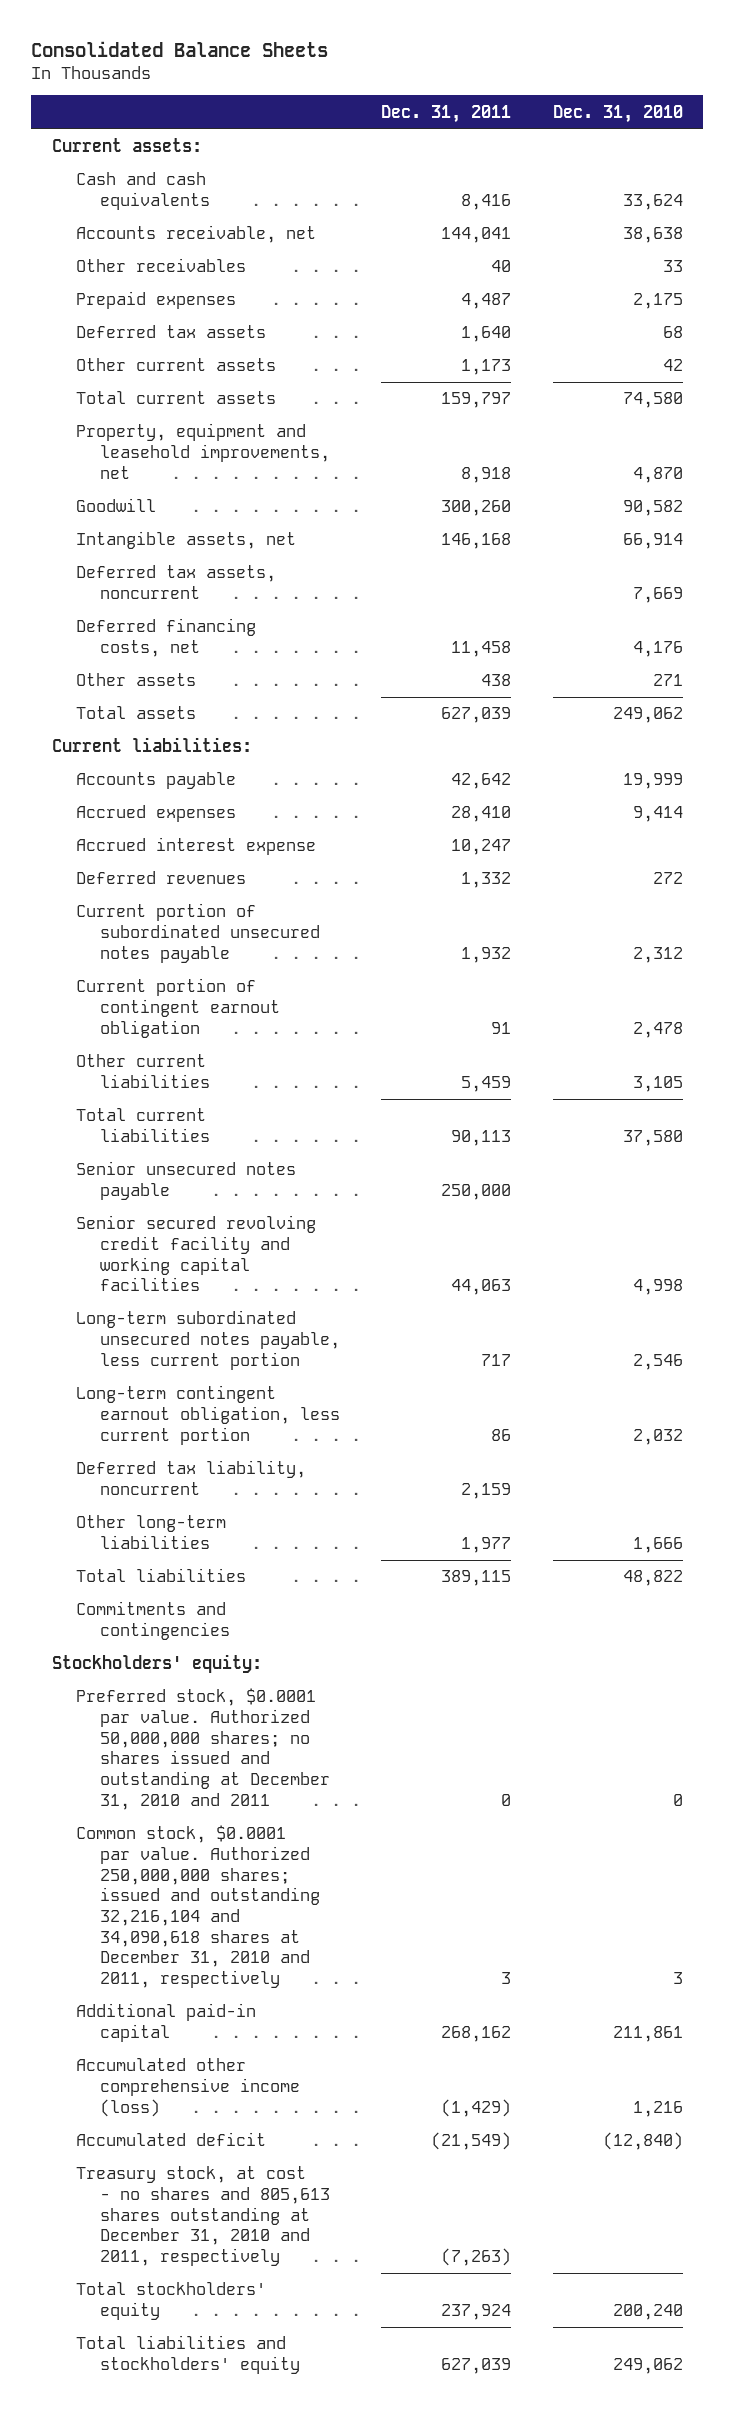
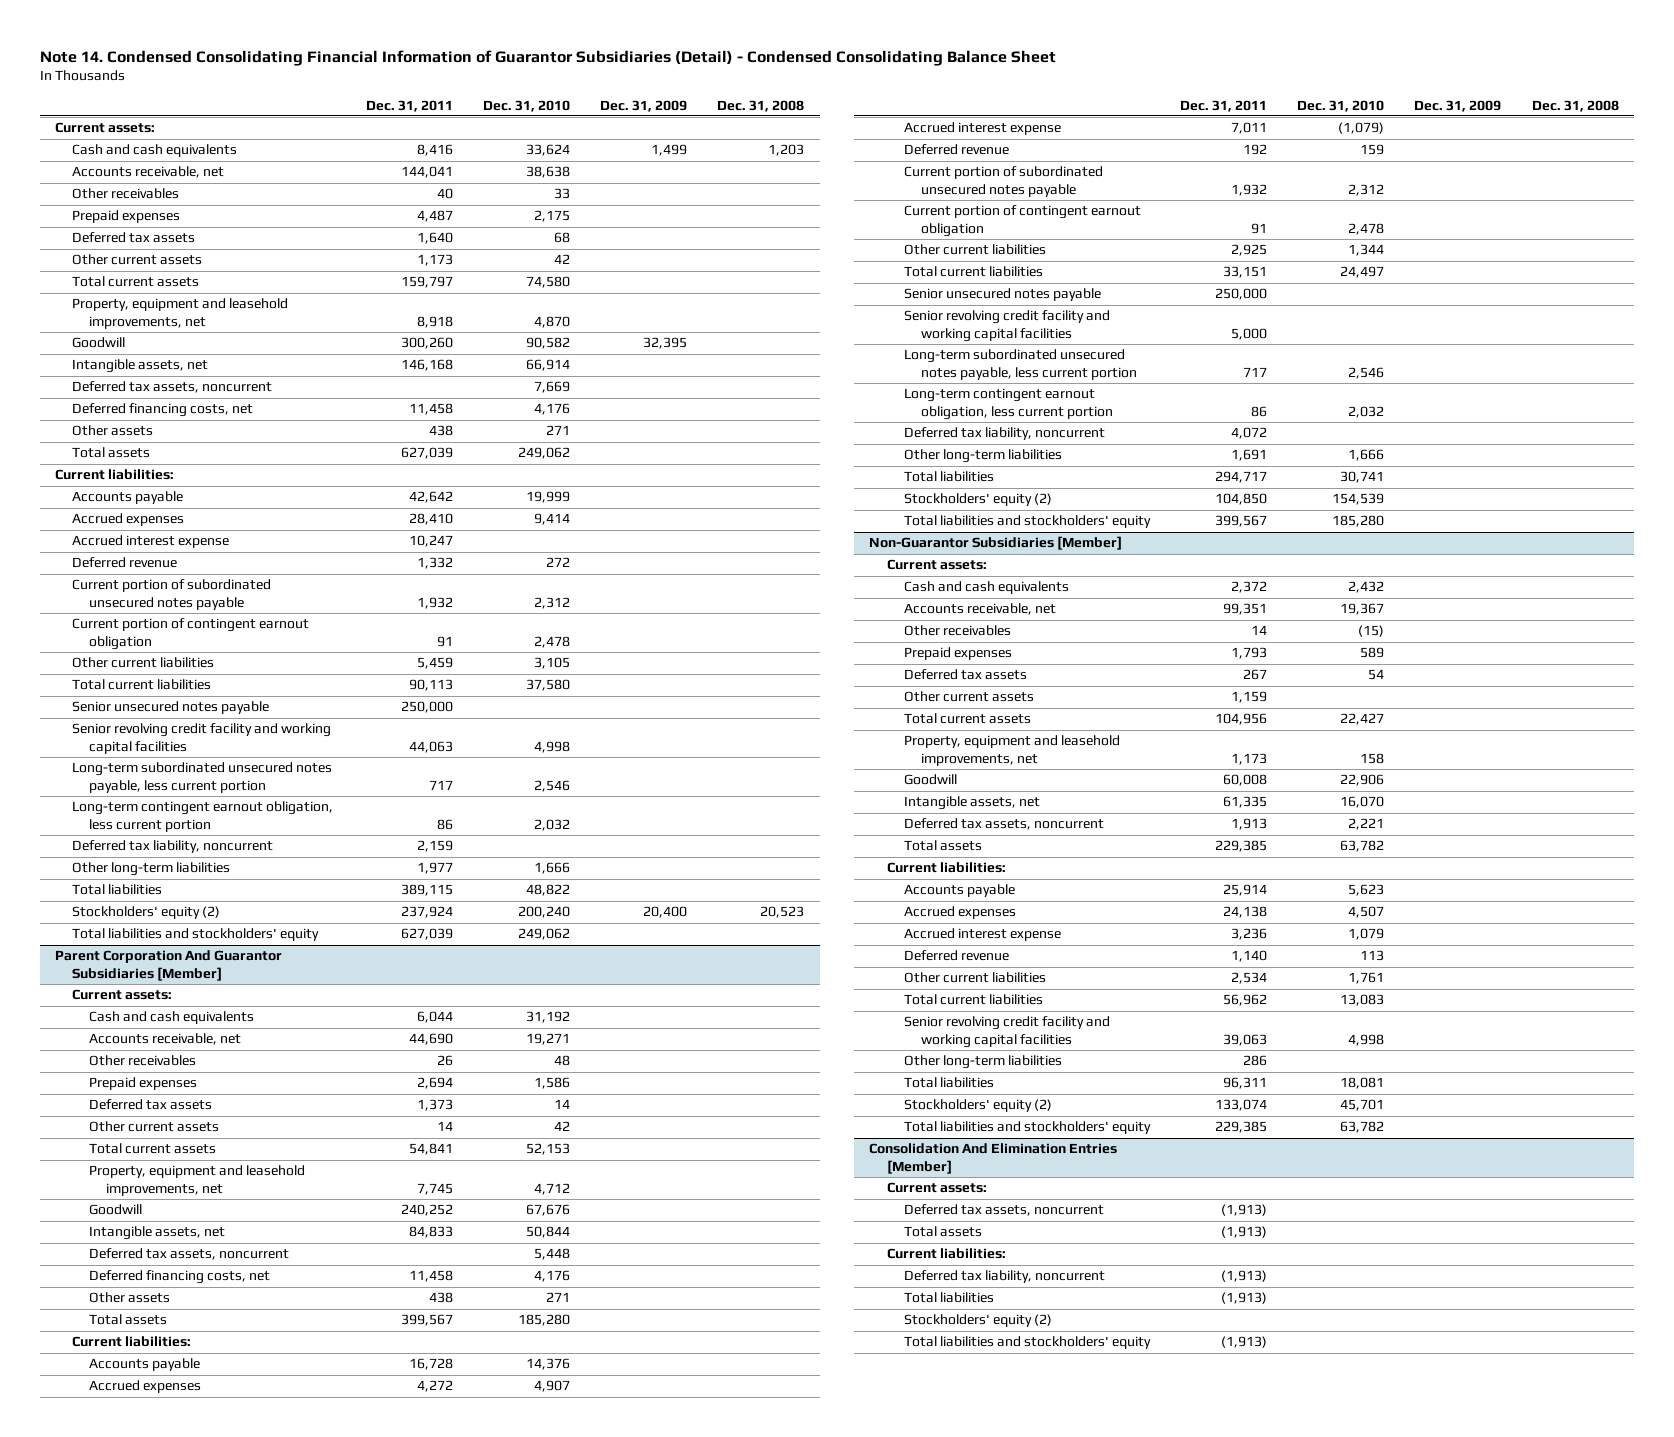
[31,40,329,57] Consolidated Balance Sheets -> [40,49,1057,66] Note 14. Condensed Consolidating Financial Information of Guarantor Subsidiaries (Detail) - Condensed Consolidating Balance Sheet
none -> [600,99,688,112] Dec. 31, 2009
none -> [717,99,805,112] Dec. 31, 2008
[76,871,247,885] Deferred revenues -> [72,557,178,569] Deferred revenue
[76,1215,317,1292] Senior secured revolving credit facility and working capital facilities -> [72,723,332,755] Senior revolving credit facility and working capital facilities
[76,1601,231,1641] Commitments and contingencies -> none
[51,1654,262,1674] Stockholders' equity: -> none
[76,1688,331,1810] Preferred stock, $0.0001 par value. Authorized 50,000,000 shares; no shares issued and outstanding at December 31, 2010 and 2011 -> none
[76,1825,321,1988] Common stock, $0.0001 par value. Authorized 250,000,000 shares; issued and outstanding 32,216,104 and 34,090,618 shares at December 31, 2010 and 2011, respectively -> none
[76,2003,257,2043] Additional paid-in capital -> none
[76,2058,301,2117] Accumulated other comprehensive income (loss) -> none
[76,2132,267,2147] Accumulated deficit -> none
[76,2166,331,2266] Treasury stock, at cost - no shares and 805,613 shares outstanding at December 31, 2010 and 2011, respectively -> none
[76,2282,267,2321] Total stockholders' equity -> [72,906,221,920] Stockholders' equity (2)
none -> [55,950,283,982] Parent Corporation And Guarantor Subsidiaries [Member]
none -> [72,989,173,1001] Current assets:
none -> [89,1011,255,1025] Cash and cash equivalents
none -> [89,1033,242,1046] Accounts receivable, net
none -> [89,1055,197,1067] Other receivables
none -> [89,1077,198,1091] Prepaid expenses
none -> [89,1099,213,1111] Deferred tax assets
none -> [89,1121,220,1133] Other current assets
none -> [89,1143,217,1155] Total current assets
none -> [89,1165,306,1197] Property, equipment and leasehold improvements, net
none -> [89,1204,143,1216] Goodwill
none -> [89,1226,226,1241] Intangible assets, net
none -> [89,1248,290,1261] Deferred tax assets, noncurrent
none -> [89,1270,271,1285] Deferred financing costs, net
none -> [89,1292,171,1304] Other assets
none -> [89,1314,168,1326] Total assets
none -> [72,1336,192,1348] Current liabilities:
none -> [89,1358,201,1372] Accounts payable
none -> [89,1380,202,1394] Accrued expenses
none -> [903,122,1061,136] Accrued interest expense
none -> [903,144,1009,156] Deferred revenue
none -> [903,166,1103,198] Current portion of subordinated unsecured notes payable
none -> [903,205,1141,238] Current portion of contingent earnout obligation
none -> [903,244,1046,256] Other current liabilities
none -> [903,266,1043,278] Total current liabilities
none -> [903,288,1101,302] Senior unsecured notes payable
none -> [903,310,1110,343] Senior revolving credit facility and working capital facilities
none -> [903,349,1137,381] Long-term subordinated unsecured notes payable, less current portion
none -> [903,388,1113,421] Long-term contingent earnout obligation, less current portion
none -> [903,427,1105,441] Deferred tax liability, noncurrent
none -> [903,449,1062,464] Other long-term liabilities
none -> [903,471,994,483] Total liabilities
none -> [903,493,1052,507] Stockholders' equity (2)
none -> [903,515,1151,529] Total liabilities and stockholders' equity
none -> [869,536,1123,551] Non-Guarantor Subsidiaries [Member]
none -> [886,559,987,571] Current assets:
none -> [903,581,1069,595] Cash and cash equivalents
none -> [903,603,1056,616] Accounts receivable, net
none -> [903,625,1011,637] Other receivables
none -> [903,647,1012,661] Prepaid expenses
none -> [903,669,1027,681] Deferred tax assets
none -> [903,691,1034,703] Other current assets
none -> [903,713,1031,725] Total current assets
none -> [903,735,1120,767] Property, equipment and leasehold improvements, net
none -> [903,774,957,786] Goodwill
none -> [903,796,1040,811] Intangible assets, net
none -> [903,818,1104,831] Deferred tax assets, noncurrent
none -> [903,840,982,852] Total assets
none -> [886,862,1006,874] Current liabilities:
none -> [903,884,1015,898] Accounts payable
none -> [903,906,1016,920] Accrued expenses
none -> [903,928,1061,942] Accrued interest expense
none -> [903,950,1009,962] Deferred revenue
none -> [903,972,1046,984] Other current liabilities
none -> [903,994,1043,1006] Total current liabilities
none -> [903,1016,1110,1049] Senior revolving credit facility and working capital facilities
none -> [903,1055,1062,1070] Other long-term liabilities
none -> [903,1077,994,1089] Total liabilities
none -> [903,1099,1052,1113] Stockholders' equity (2)
none -> [903,1121,1151,1135] Total liabilities and stockholders' equity
none -> [869,1143,1118,1175] Consolidation And Elimination Entries [Member]
none -> [886,1182,987,1194] Current assets:
none -> [903,1204,1104,1217] Deferred tax assets, noncurrent
none -> [903,1226,982,1238] Total assets
none -> [886,1248,1006,1260] Current liabilities:
none -> [903,1270,1105,1284] Deferred tax liability, noncurrent
none -> [903,1292,994,1304] Total liabilities
none -> [903,1314,1052,1328] Stockholders' equity (2)
none -> [903,1336,1151,1350] Total liabilities and stockholders' equity

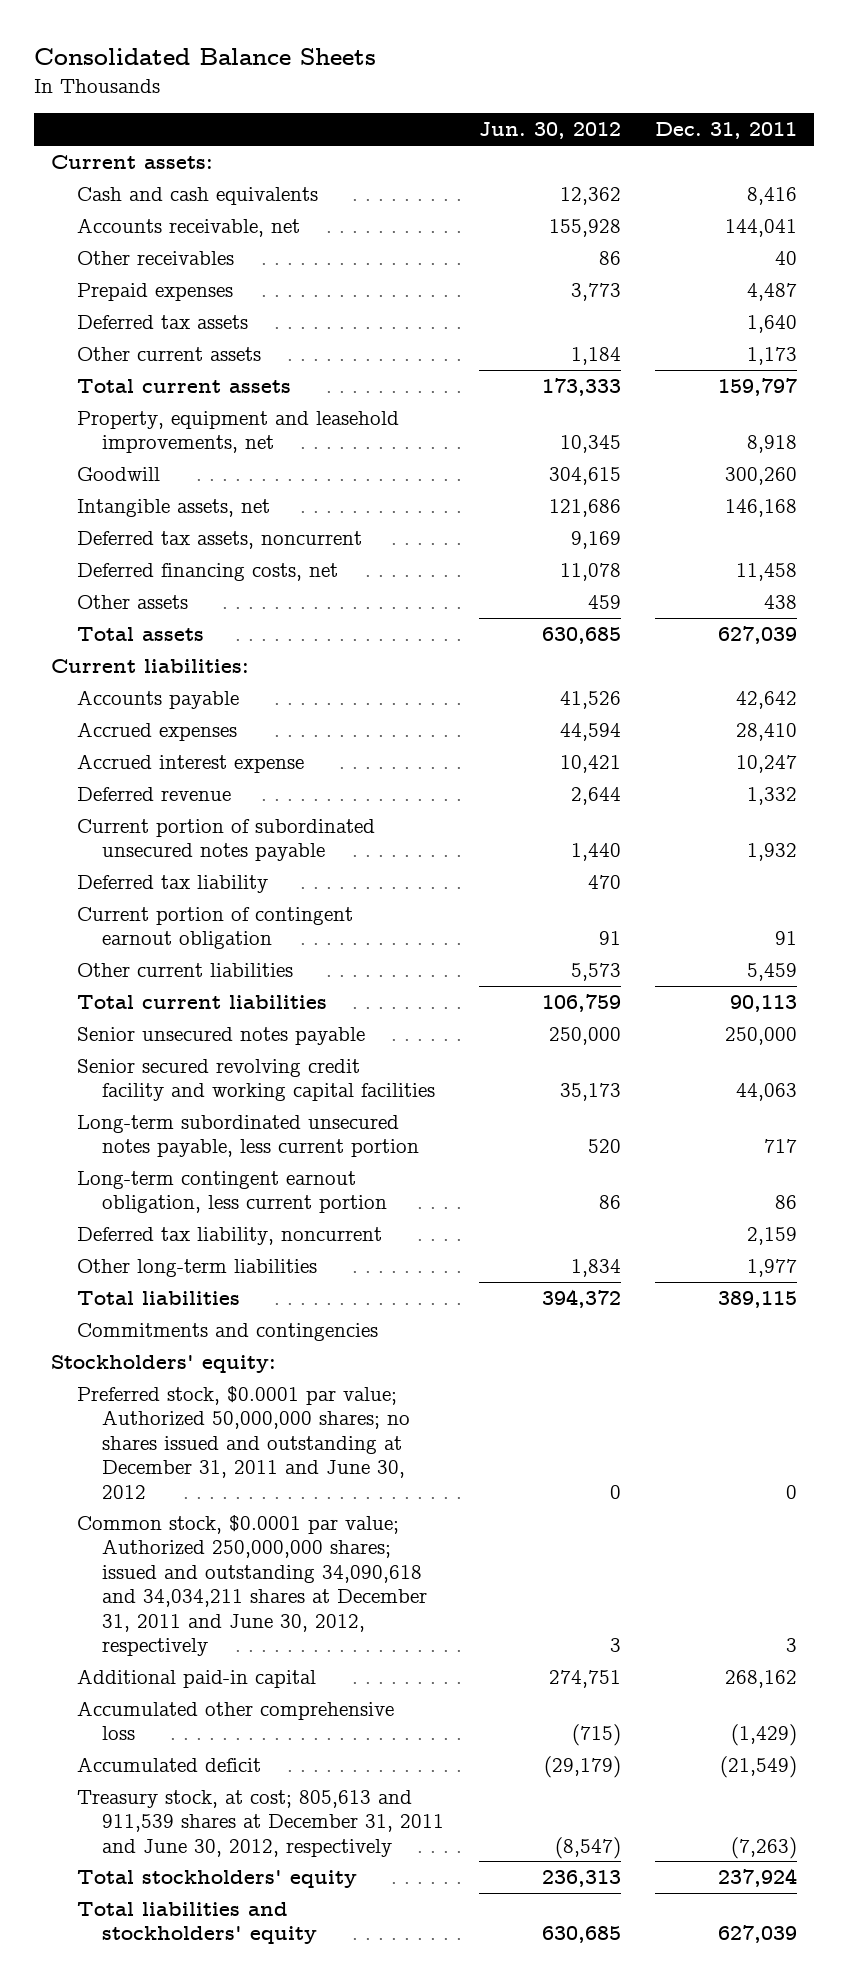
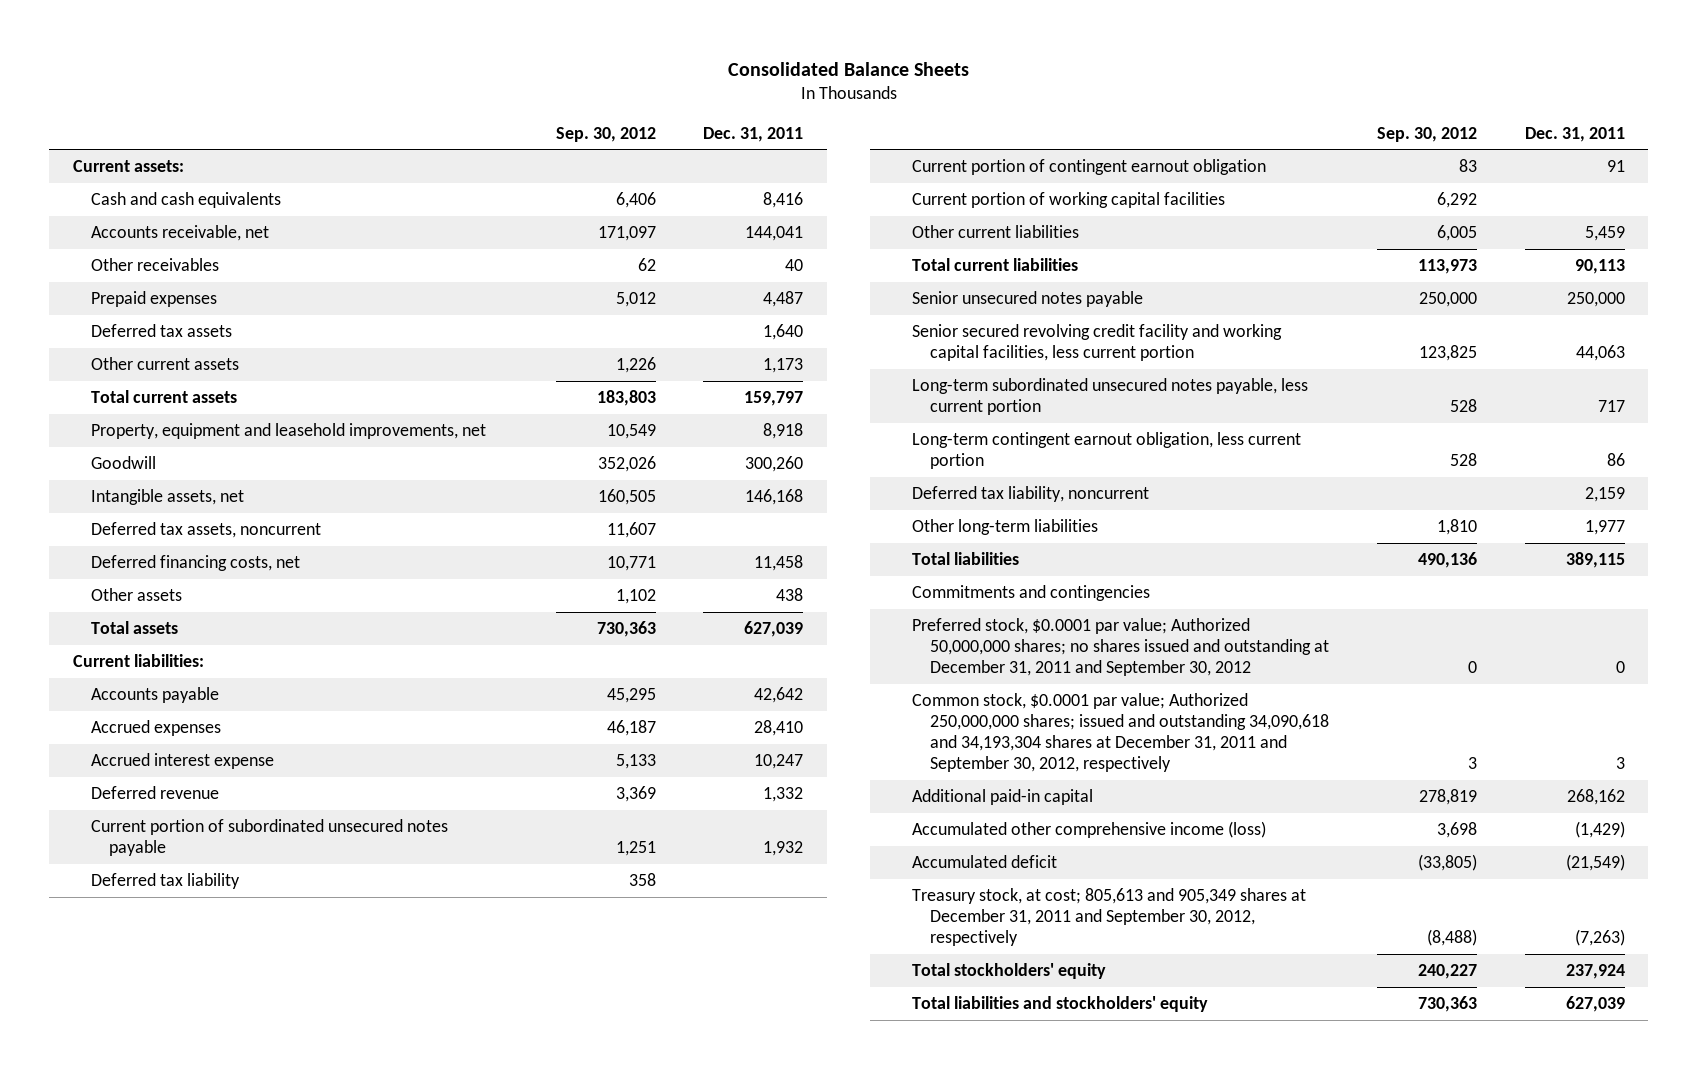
[478,122,621,140] Jun. 30, 2012 -> none
none -> [555,126,656,142] Sep. 30, 2012
none -> [912,192,1226,209] Current portion of working capital facilities
[76,1058,436,1102] Senior secured revolving credit facility and working capital facilities -> [912,324,1283,362] Senior secured revolving credit facility and working capital facilities, less current portion
[50,1354,276,1373] Stockholders' equity: -> none
[76,1385,411,1499] Preferred stock, $0.0001 par value; Authorized 50,000,000 shares; no shares issued and outstanding at December 31, 2011 and June 30, 2012 -> [912,618,1330,677] Preferred stock, $0.0001 par value; Authorized 50,000,000 shares; no shares issued and outstanding at December 31, 2011 and September 30, 2012
[76,1514,428,1656] Common stock, $0.0001 par value; Authorized 250,000,000 shares; issued and outstanding 34,090,618 and 34,034,211 shares at December 31, 2011 and June 30, 2012, respectively -> [912,693,1330,773] Common stock, $0.0001 par value; Authorized 250,000,000 shares; issued and outstanding 34,090,618 and 34,193,304 shares at December 31, 2011 and September 30, 2012, respectively
[76,1700,394,1741] Accumulated other comprehensive loss -> [912,821,1267,839] Accumulated other comprehensive income (loss)
[76,1789,445,1857] Treasury stock, at cost; 805,613 and 911,539 shares at December 31, 2011 and June 30, 2012, respectively -> [912,888,1307,947] Treasury stock, at cost; 805,613 and 905,349 shares at December 31, 2011 and September 30, 2012, respectively

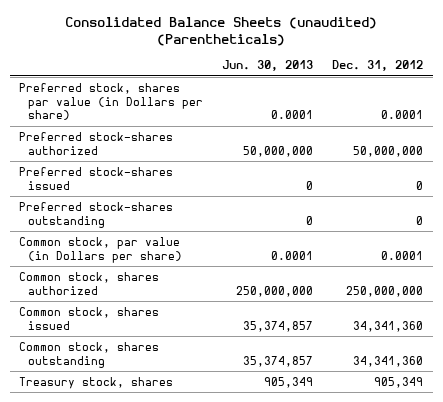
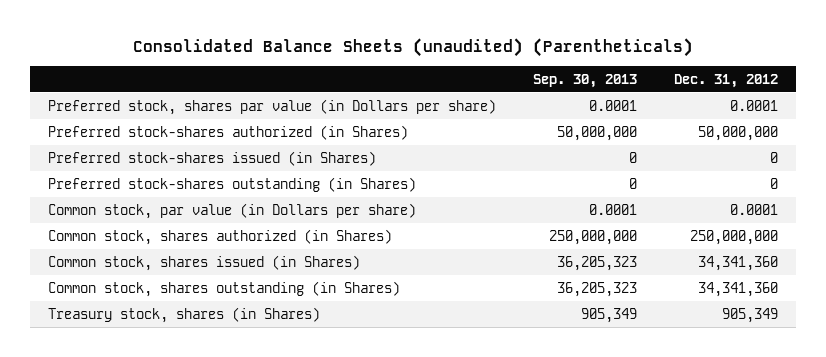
[222,60,314,72] Jun. 30, 2013 -> none
none -> [533,73,638,88] Sep. 30, 2013
[19,131,174,155] Preferred stock-shares authorized -> [48,124,409,140] Preferred stock-shares authorized (in Shares)
[19,166,174,190] Preferred stock-shares issued -> [48,150,377,166] Preferred stock-shares issued (in Shares)
[19,201,174,228] Preferred stock-shares outstanding -> [48,176,417,192] Preferred stock-shares outstanding (in Shares)
[19,271,160,295] Common stock, shares authorized -> [48,228,393,245] Common stock, shares authorized (in Shares)
[19,306,160,330] Common stock, shares issued -> [48,254,361,271] Common stock, shares issued (in Shares)
[19,341,160,368] Common stock, shares outstanding -> [48,280,401,297] Common stock, shares outstanding (in Shares)
[19,376,174,389] Treasury stock, shares -> [48,306,321,323] Treasury stock, shares (in Shares)

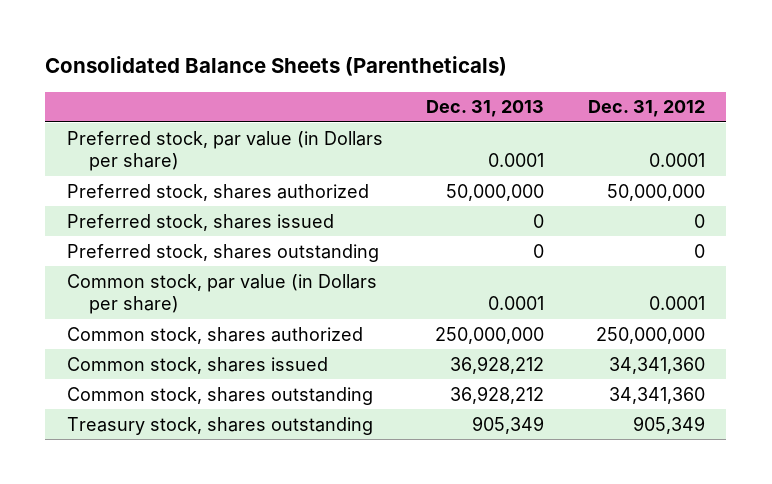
[133,37,694,57] Consolidated Balance Sheets (unaudited) (Parentheticals) -> [45,56,508,77] Consolidated Balance Sheets (Parentheticals)
[533,73,638,88] Sep. 30, 2013 -> none
none -> [426,100,545,118] Dec. 31, 2013
[48,98,497,115] Preferred stock, shares par value (in Dollars per share) -> [67,130,384,172] Preferred stock, par value (in Dollars per share)
[48,124,409,140] Preferred stock-shares authorized (in Shares) -> [67,183,370,201] Preferred stock, shares authorized
[48,150,377,166] Preferred stock-shares issued (in Shares) -> [67,213,335,231] Preferred stock, shares issued
[48,176,417,192] Preferred stock-shares outstanding (in Shares) -> [67,243,380,262] Preferred stock, shares outstanding
[48,228,393,245] Common stock, shares authorized (in Shares) -> [67,326,364,344] Common stock, shares authorized
[48,254,361,271] Common stock, shares issued (in Shares) -> [67,356,329,374] Common stock, shares issued
[48,280,401,297] Common stock, shares outstanding (in Shares) -> [67,386,374,405] Common stock, shares outstanding
[48,306,321,323] Treasury stock, shares (in Shares) -> [67,416,374,435] Treasury stock, shares outstanding

